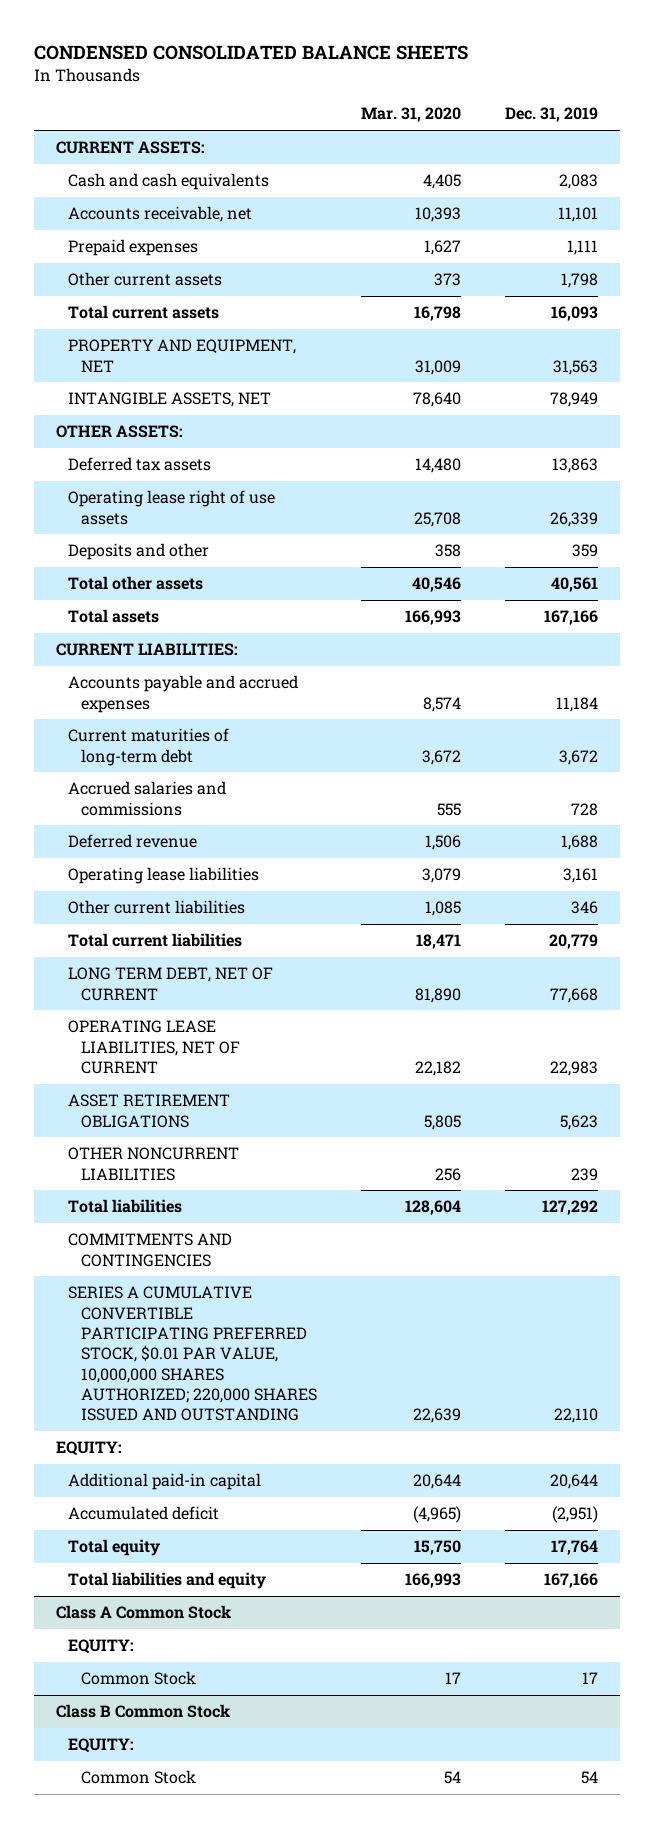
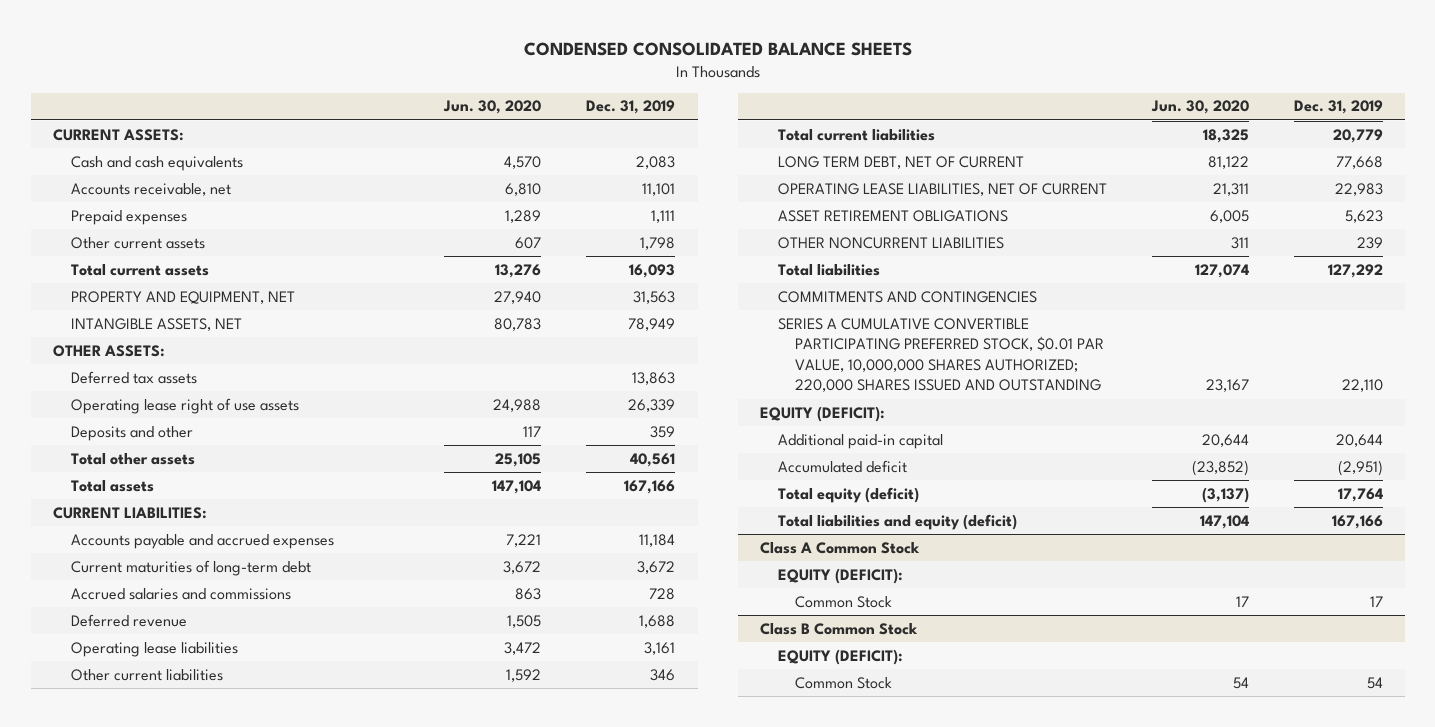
[360,107,461,123] Mar. 31, 2020 -> none
none -> [443,100,542,115] Jun. 30, 2020
[55,1441,122,1457] EQUITY: -> [760,405,886,422] EQUITY (DEFICIT):
[68,1539,161,1557] Total equity -> [777,486,919,503] Total equity (deficit)
[68,1572,267,1590] Total liabilities and equity -> [777,513,1017,530] Total liabilities and equity (deficit)
[68,1639,135,1655] EQUITY: -> [777,567,903,584] EQUITY (DEFICIT):
[68,1738,135,1754] EQUITY: -> [777,648,903,665] EQUITY (DEFICIT):

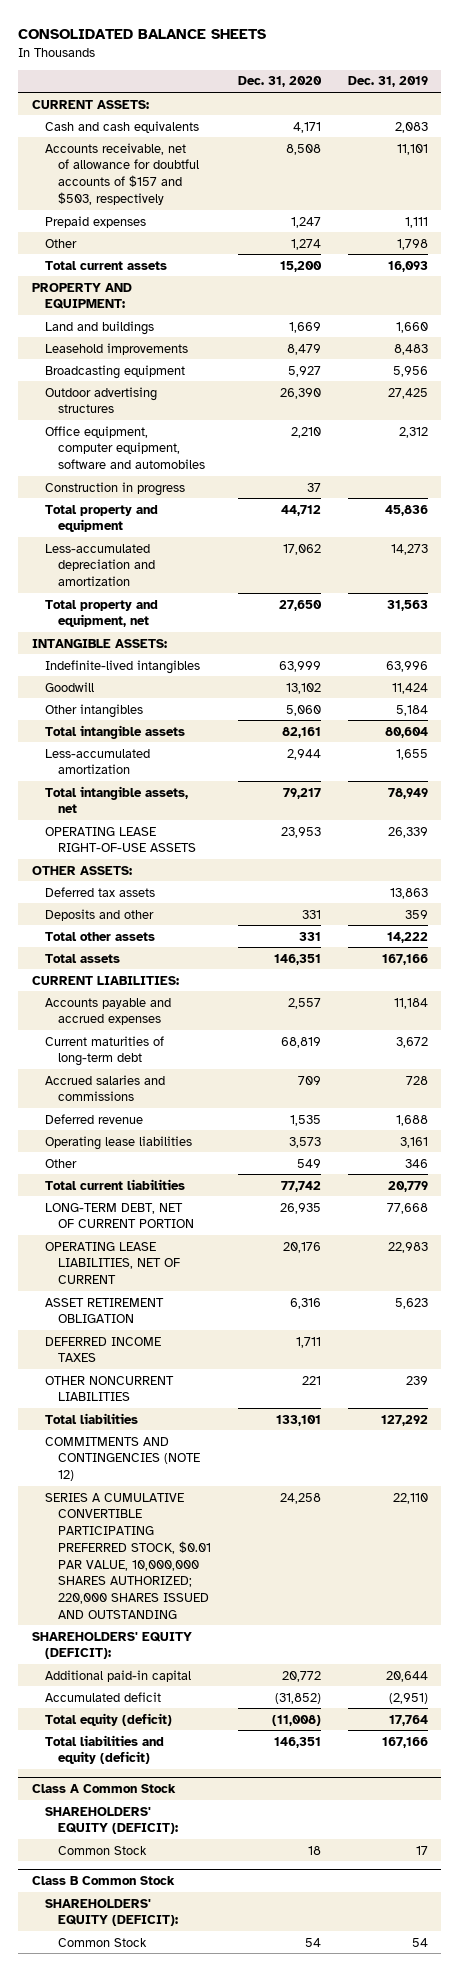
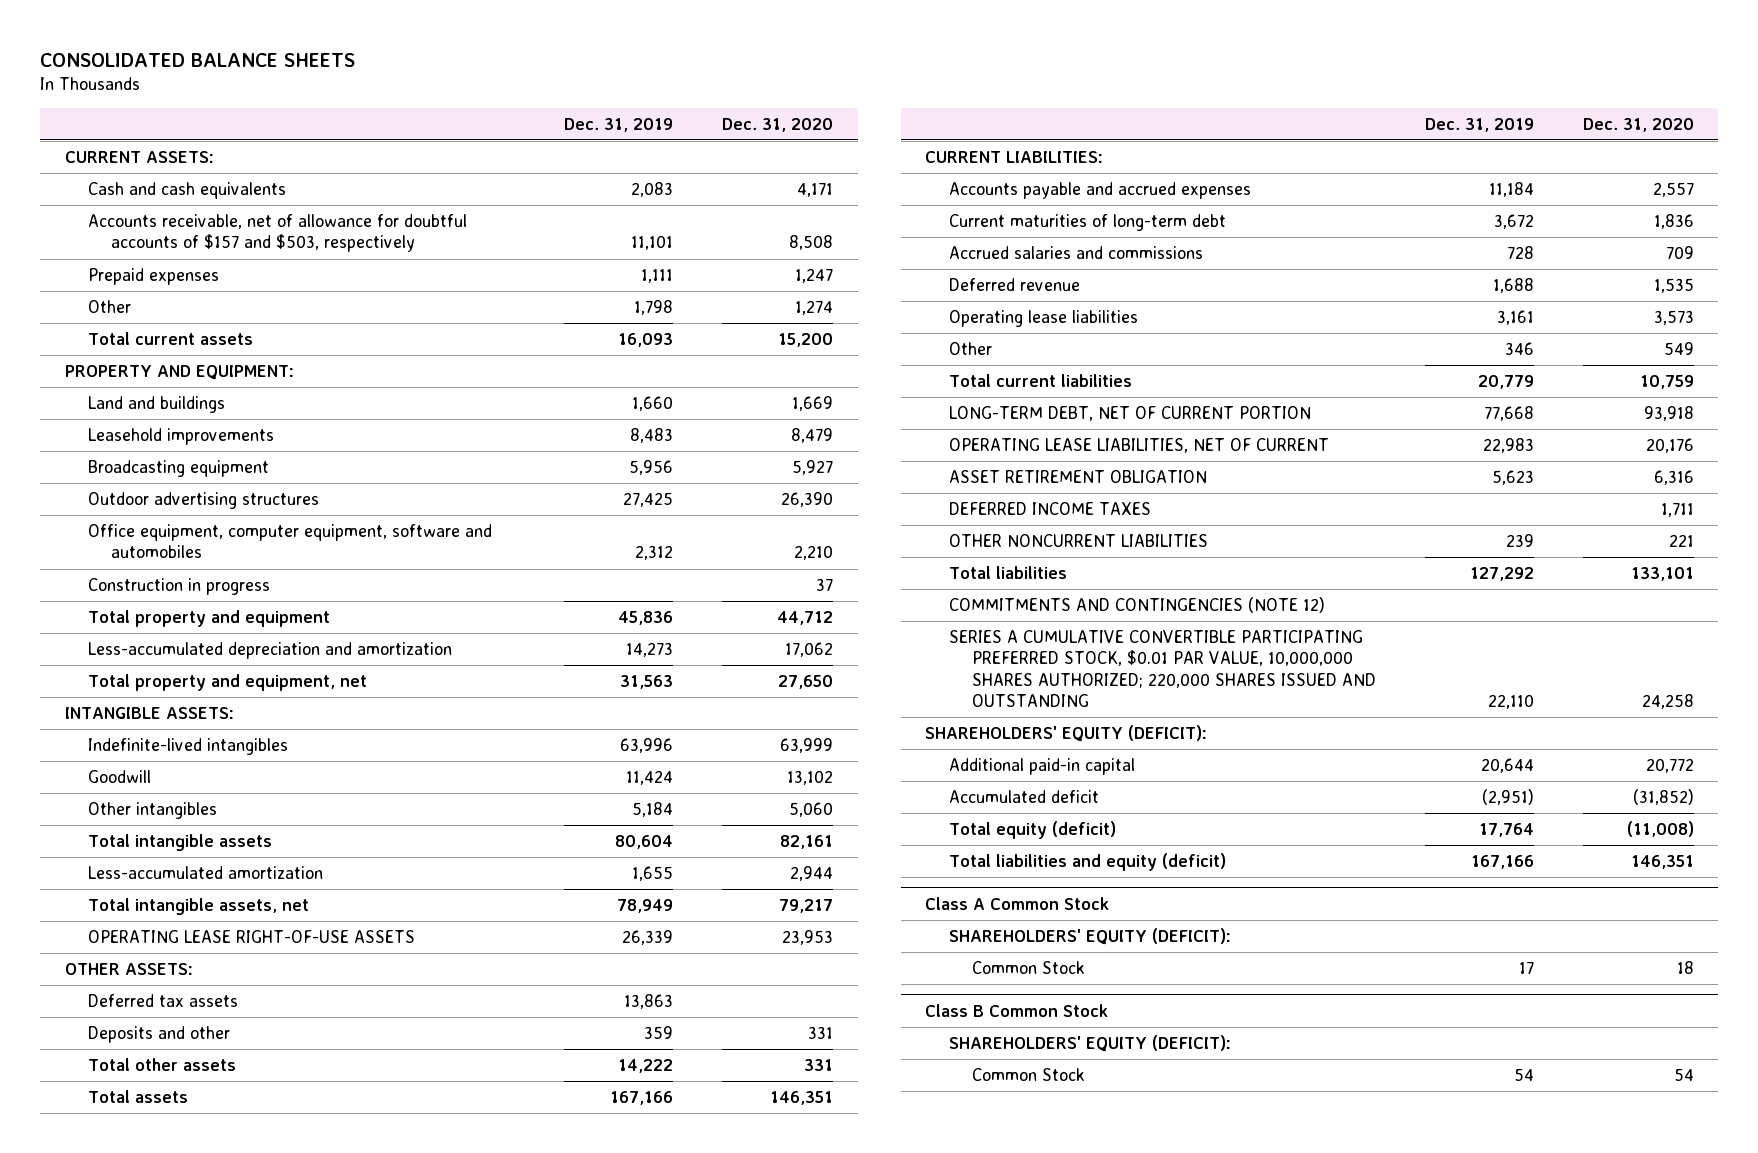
[280,1036,321,1048] 68,819 -> [1653,214,1694,230] 1,836
[280,1180,321,1192] 77,742 -> [1639,375,1694,390] 10,759
[279,1202,321,1214] 26,935 -> [1643,406,1694,422] 93,918

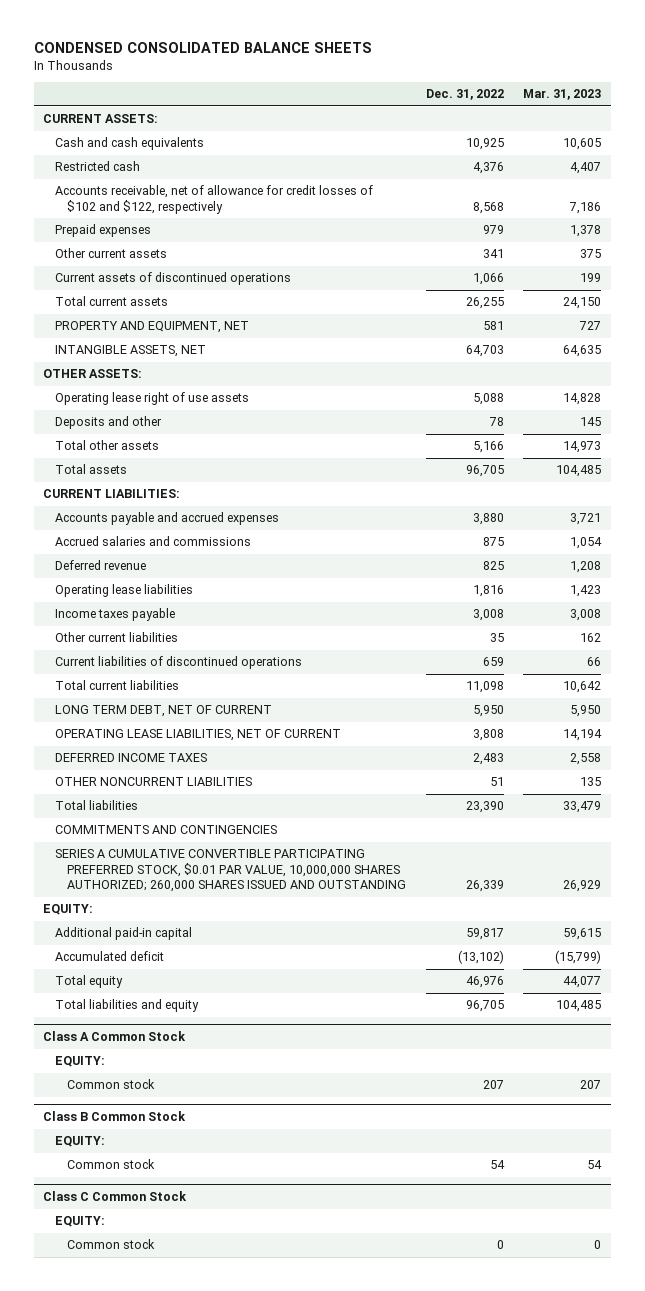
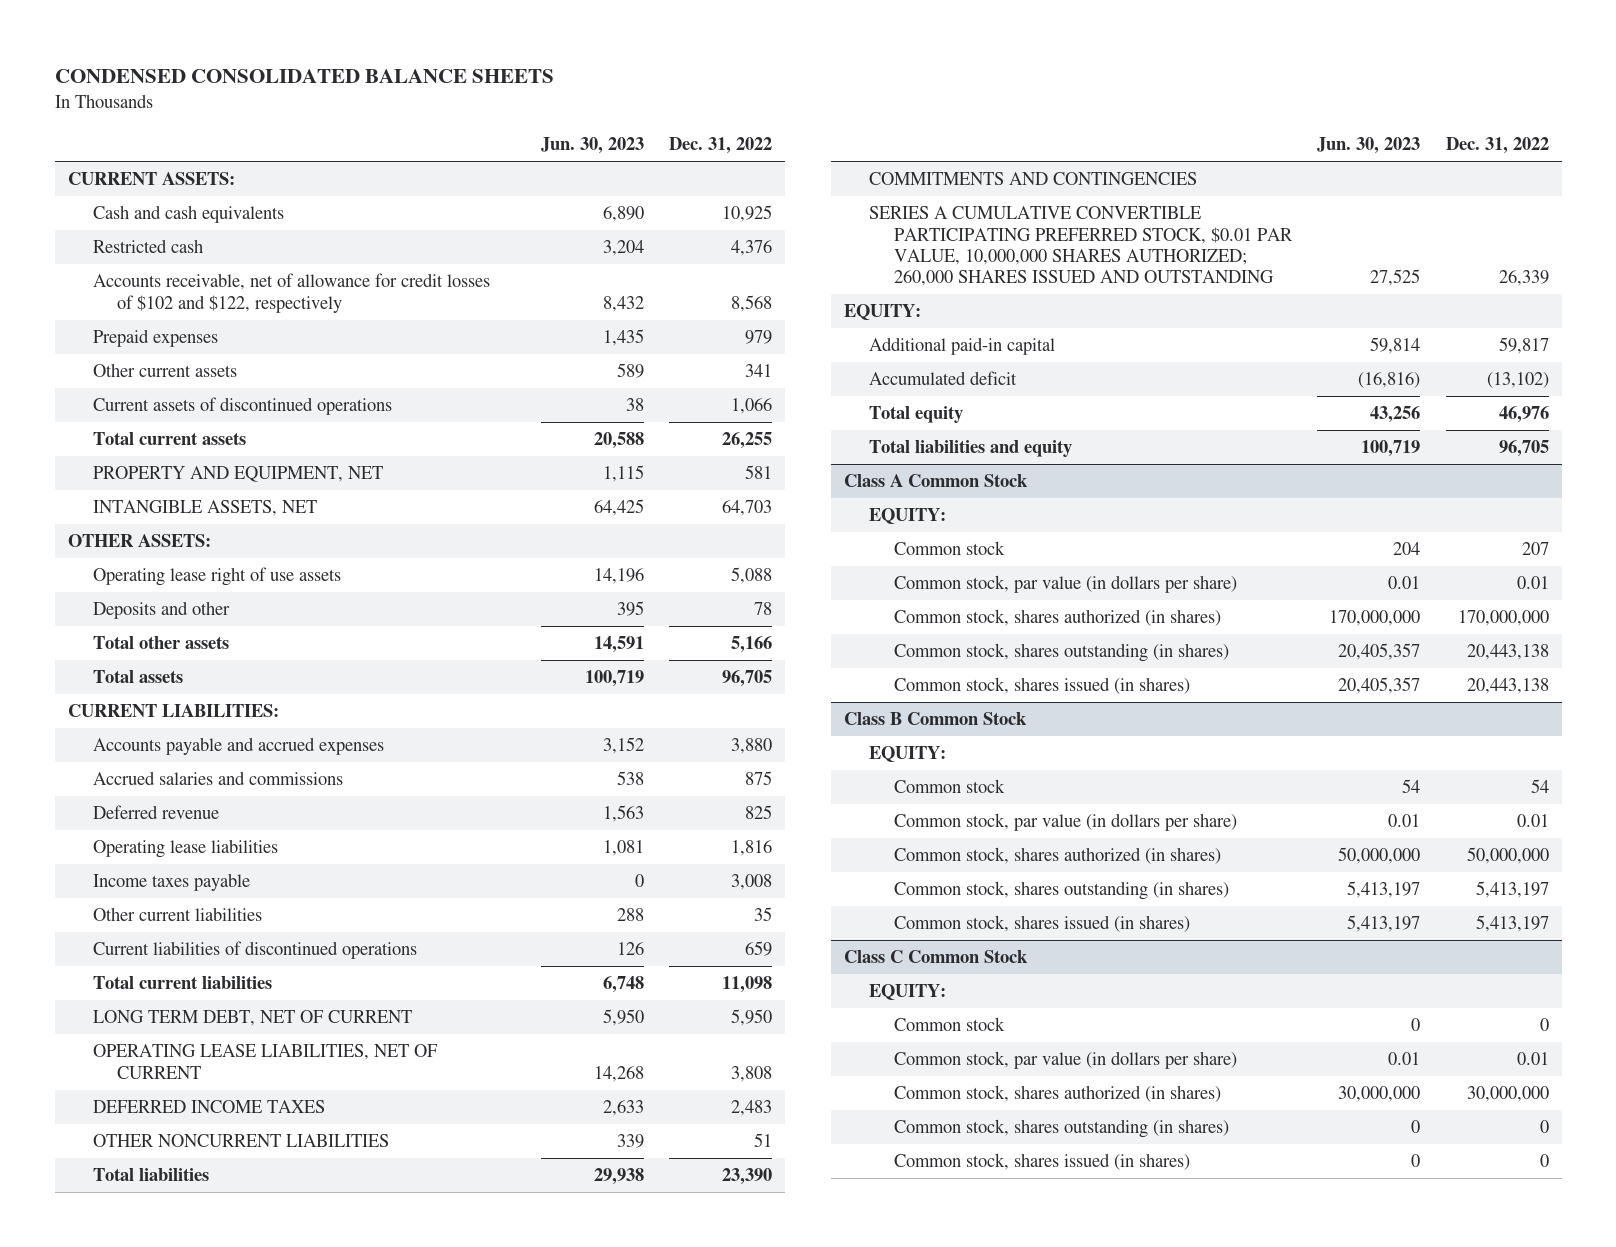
[523,89,602,101] Mar. 31, 2023 -> none
none -> [540,137,644,155] Jun. 30, 2023
none -> [893,575,1237,594] Common stock, par value (in dollars per share)
none -> [893,609,1221,627] Common stock, shares authorized (in shares)
none -> [893,643,1229,663] Common stock, shares outstanding (in shares)
none -> [893,677,1190,695] Common stock, shares issued (in shares)
none -> [893,813,1237,832] Common stock, par value (in dollars per share)
none -> [893,847,1221,865] Common stock, shares authorized (in shares)
none -> [893,881,1229,901] Common stock, shares outstanding (in shares)
none -> [893,915,1190,933] Common stock, shares issued (in shares)
none -> [893,1051,1237,1070] Common stock, par value (in dollars per share)
none -> [893,1085,1221,1103] Common stock, shares authorized (in shares)
none -> [893,1119,1229,1139] Common stock, shares outstanding (in shares)
none -> [893,1153,1190,1171] Common stock, shares issued (in shares)

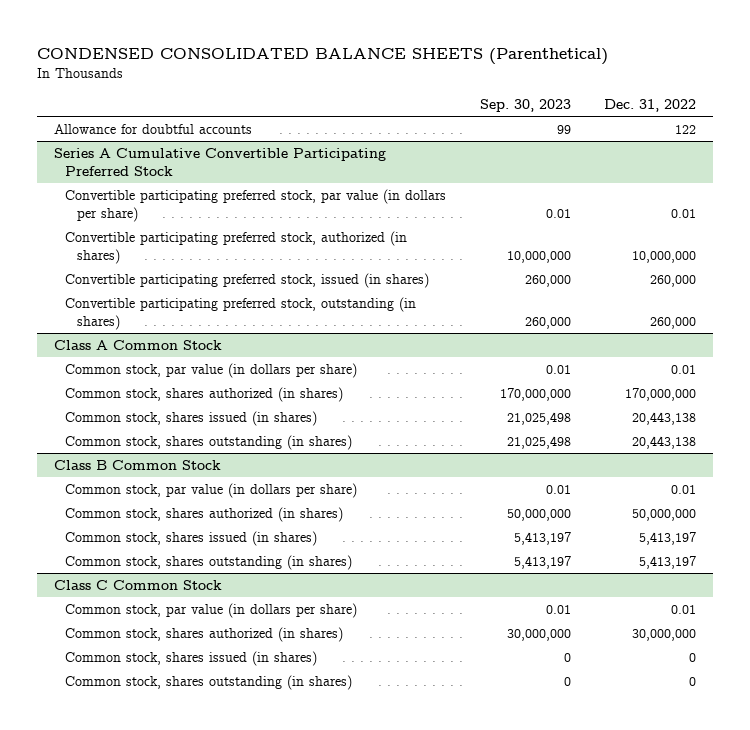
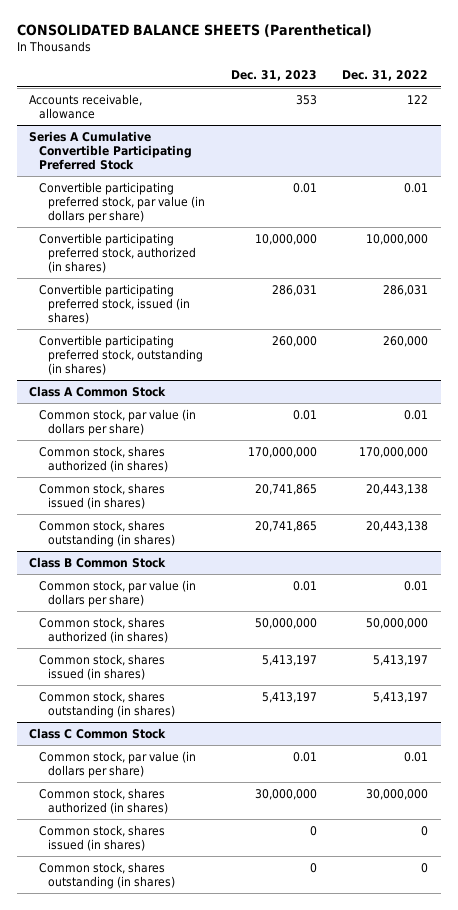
[37,48,609,66] CONDENSED CONSOLIDATED BALANCE SHEETS (Parenthetical) -> [16,24,372,38] CONSOLIDATED BALANCE SHEETS (Parenthetical)
[479,99,571,113] Sep. 30, 2023 -> none
none -> [230,70,317,82] Dec. 31, 2023
[53,123,252,134] Allowance for doubtful accounts -> [29,93,143,119] Accounts receivable, allowance
[650,274,697,287] 260,000 -> [383,284,429,296] 286,031

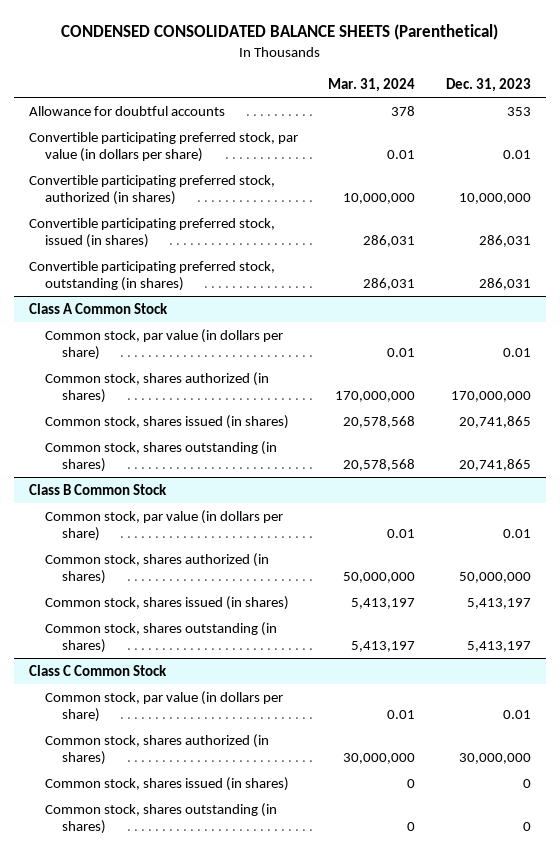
[16,24,372,38] CONSOLIDATED BALANCE SHEETS (Parenthetical) -> [60,24,498,41] CONDENSED CONSOLIDATED BALANCE SHEETS (Parenthetical)
[342,70,429,82] Dec. 31, 2022 -> none
none -> [328,78,416,93] Mar. 31, 2024
[29,130,192,170] Series A Cumulative Convertible Participating Preferred Stock -> none
[29,93,143,119] Accounts receivable, allowance -> [29,105,226,116] Allowance for doubtful accounts
[271,335,317,347] 260,000 -> [478,277,531,290] 286,031

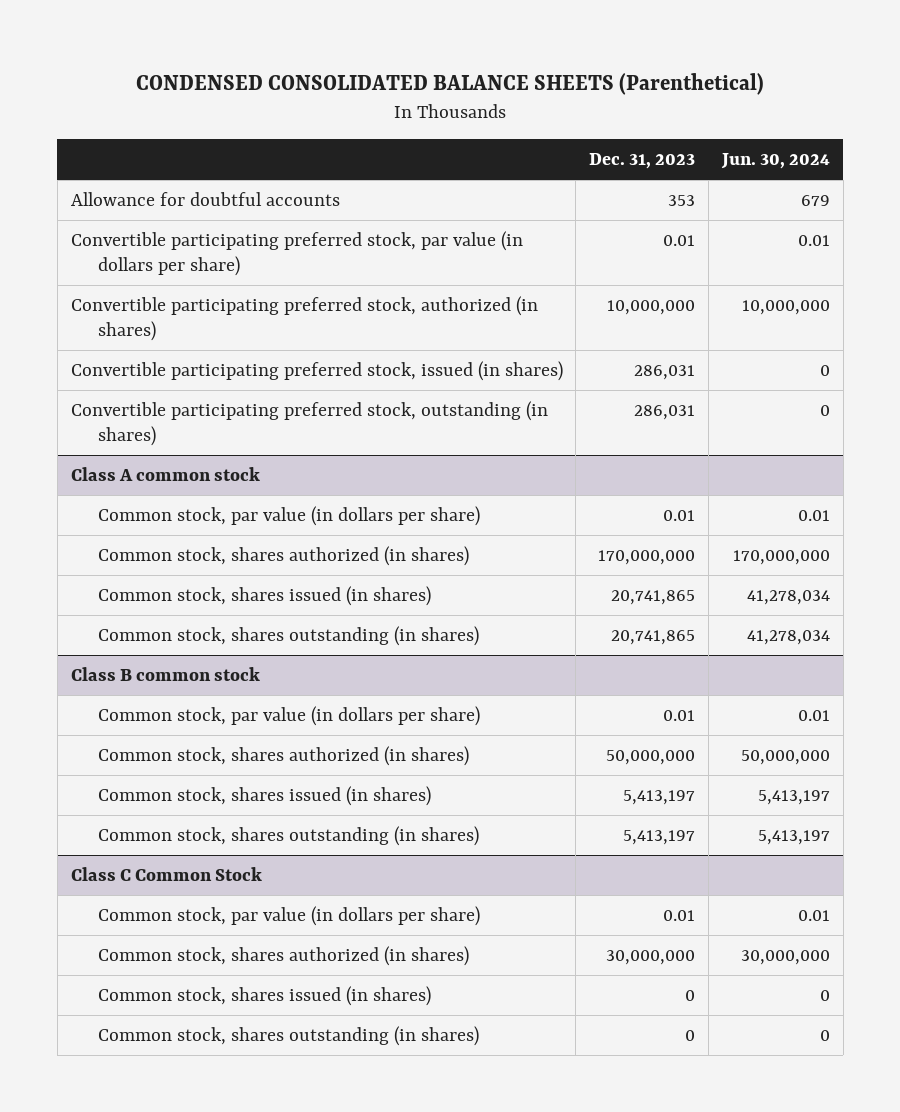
[328,78,416,93] Mar. 31, 2024 -> none
none -> [720,153,830,170] Jun. 30, 2024
[29,302,169,314] Class A Common Stock -> [70,467,260,482] Class A common stock
[29,483,168,495] Class B Common Stock -> [70,667,260,682] Class B common stock

